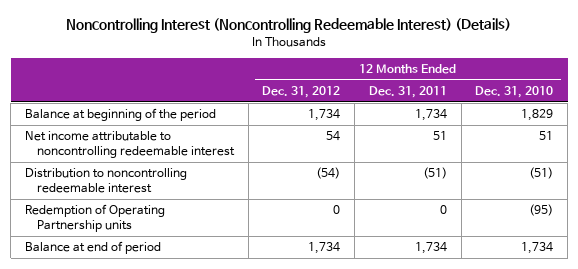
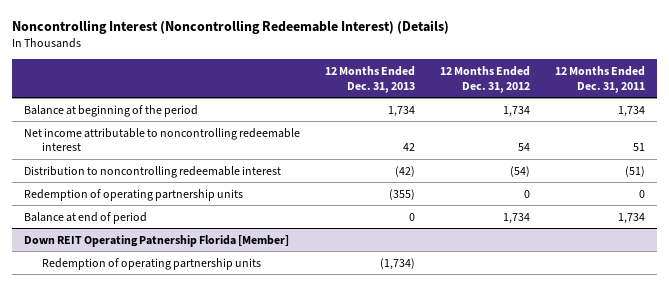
[475,85,554,98] Dec. 31, 2010 -> none
none -> [325,66,416,93] 12 Months Ended Dec. 31, 2013
[24,204,165,233] Redemption of Operating Partnership units -> [24,188,244,201] Redemption of operating partnership units
none -> [24,234,290,247] Down REIT Operating Patnership Florida [Member]
none -> [41,257,261,270] Redemption of operating partnership units

